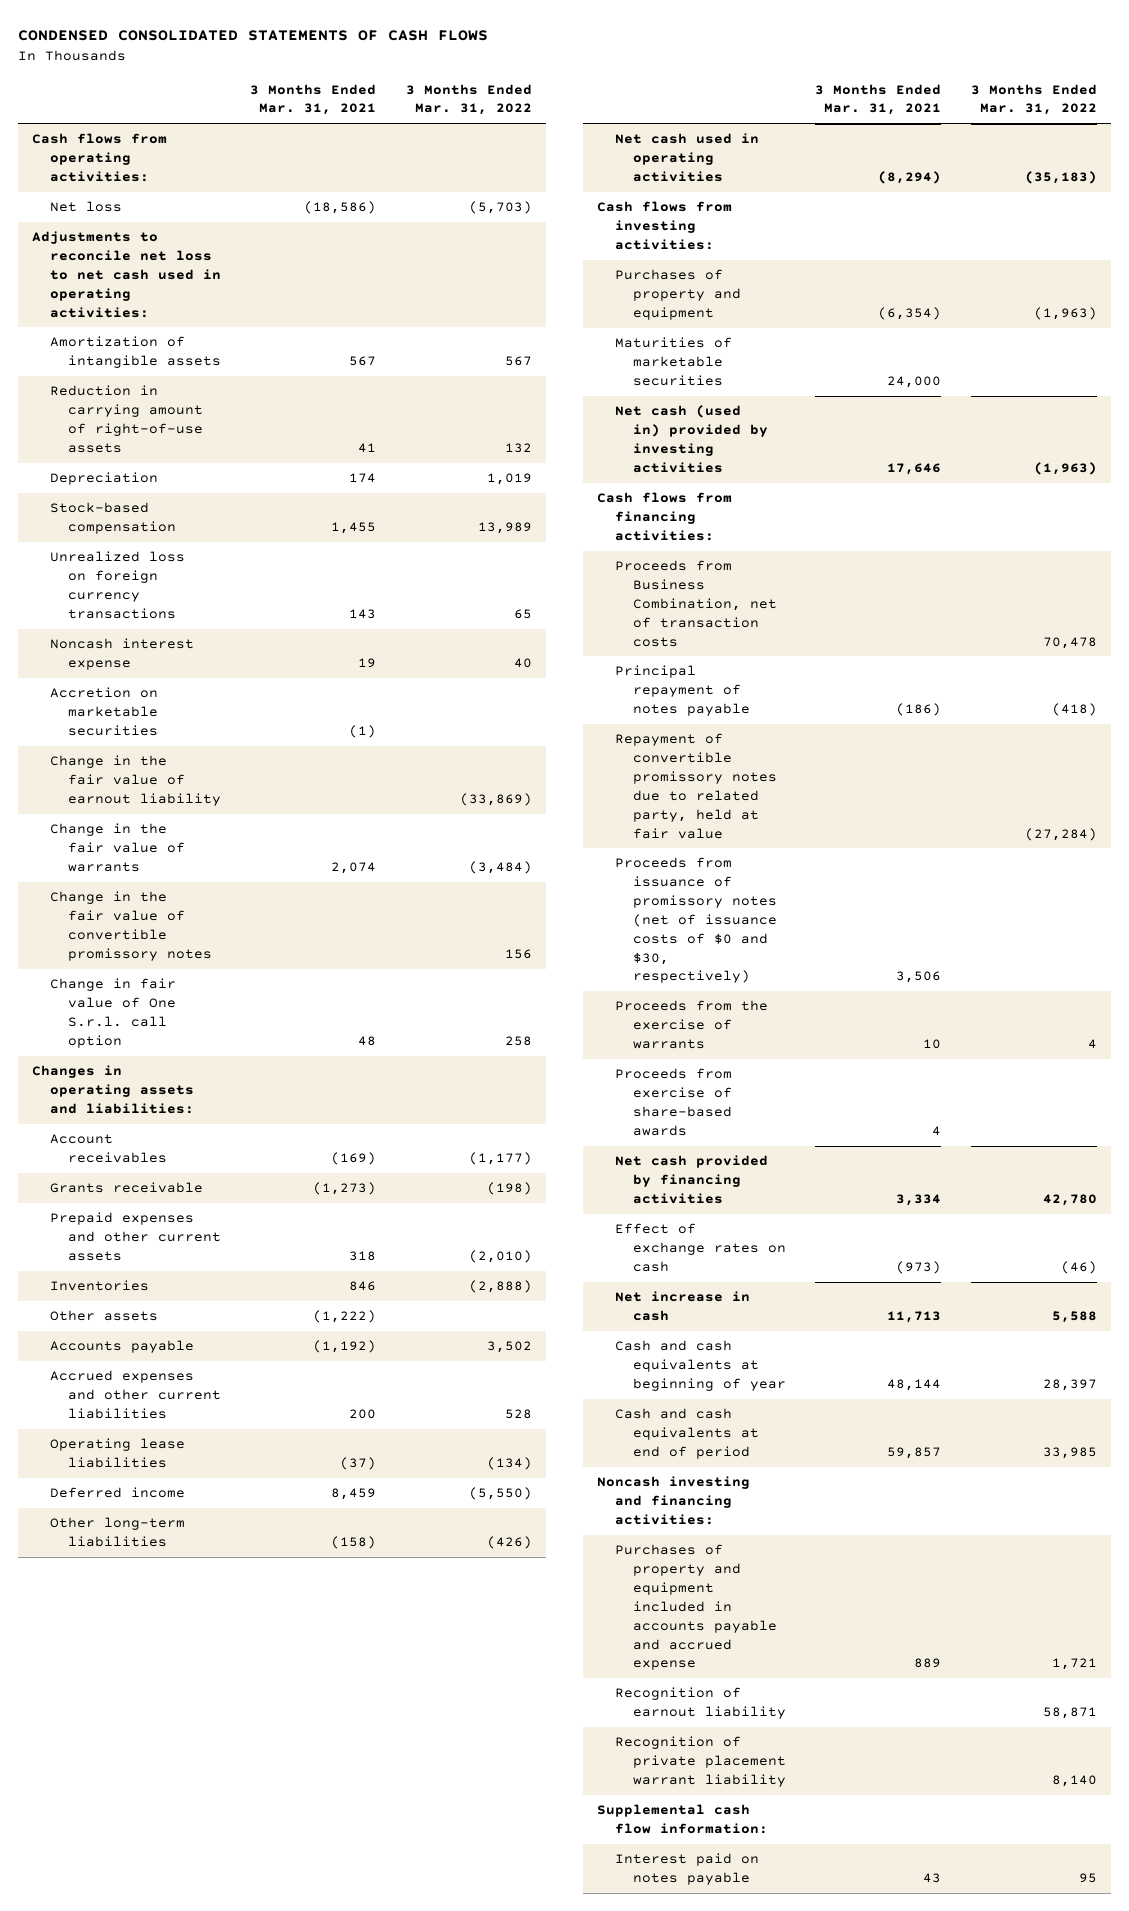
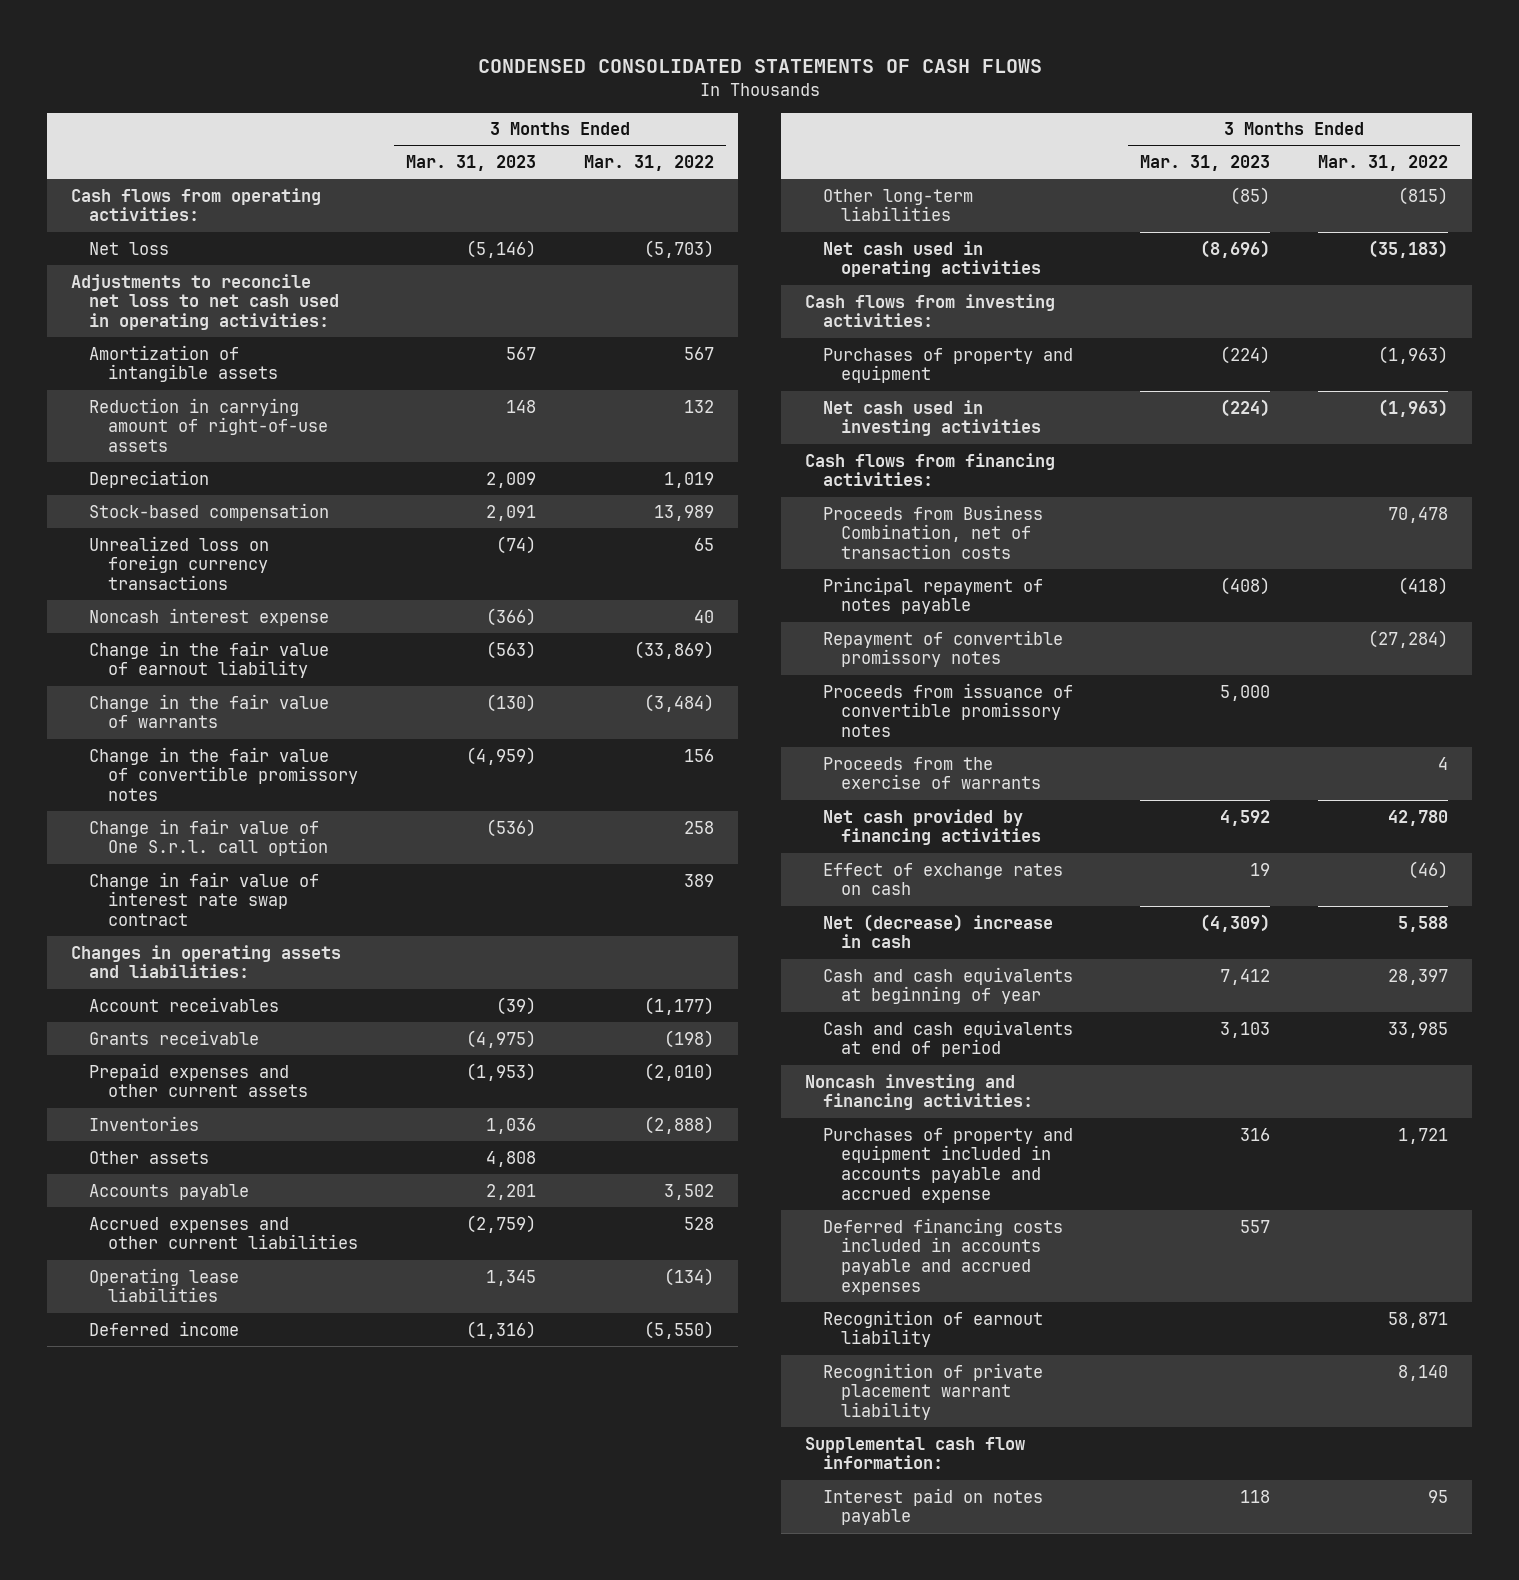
[250,83,377,116] 3 Months Ended Mar. 31, 2021 -> none
none -> [405,155,536,172] Mar. 31, 2023
[50,687,159,736] Accretion on marketable securities -> none
none -> [89,871,320,927] Change in fair value of interest rate swap contract
[486,1536,532,1550] (426) -> [1397,186,1448,205] (815)
[615,337,733,386] Maturities of marketable securities -> none
[615,405,769,473] Net cash (used in) provided by investing activities -> [823,399,1042,437] Net cash used in investing activities
[615,857,778,984] Proceeds from issuance of promissory notes (net of issuance costs of $0 and $30, respectively) -> none
[615,733,778,839] Repayment of convertible promissory notes due to related party, held at fair value -> [823,629,1064,668] Repayment of convertible promissory notes
none -> [823,682,1074,738] Proceeds from issuance of convertible promissory notes
[615,1068,733,1136] Proceeds from exercise of share-based awards -> none
[615,1291,751,1322] Net increase in cash -> [823,913,1054,949] Net (decrease) increase in cash
none -> [823,1217,1064,1296] Deferred financing costs included in accounts payable and accrued expenses

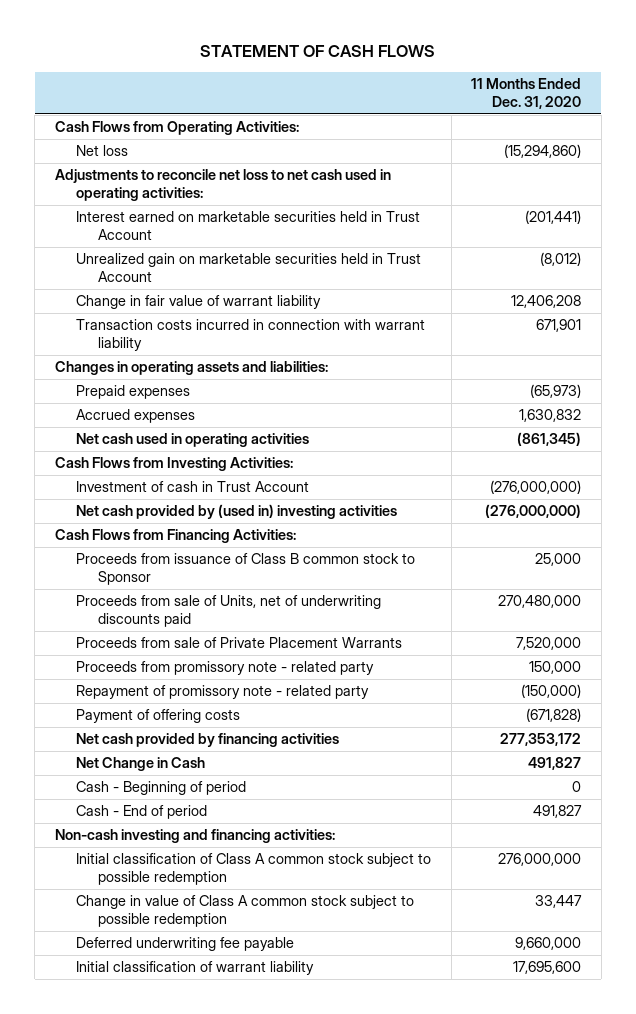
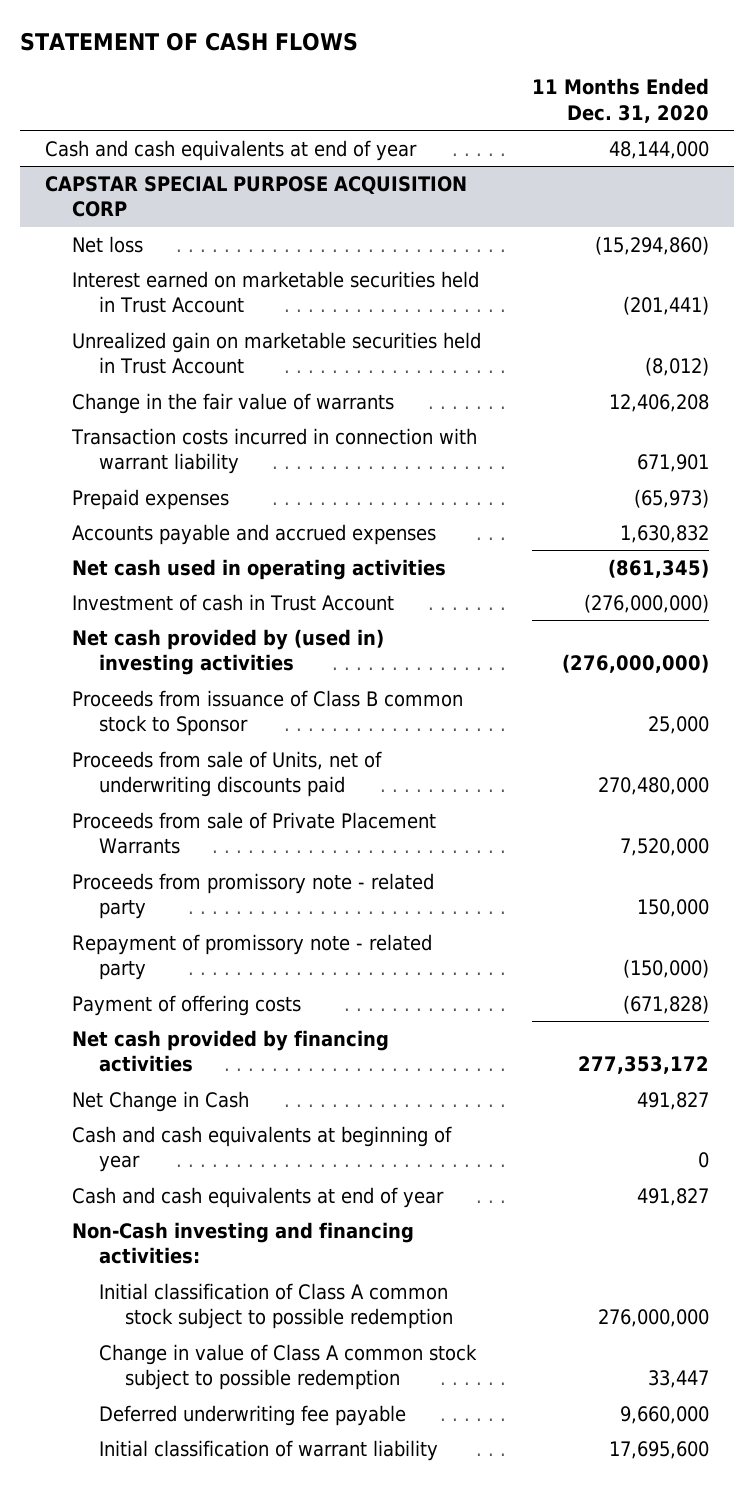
[54,121,299,136] Cash Flows from Operating Activities: -> none
none -> [45,139,418,161] Cash and cash equivalents at end of year
none -> [45,175,468,217] CAPSTAR SPECIAL PURPOSE ACQUISITION CORP
[54,169,391,202] Adjustments to reconcile net loss to net cash used in operating activities: -> none
[76,295,322,310] Change in fair value of warrant liability -> [71,392,394,414] Change in the fair value of warrants
[54,361,328,376] Changes in operating assets and liabilities: -> none
[76,409,196,424] Accrued expenses -> [71,523,436,545] Accounts payable and accrued expenses
[54,457,293,472] Cash Flows from Investing Activities: -> none
[54,529,296,544] Cash Flows from Financing Activities: -> none
[76,781,247,796] Cash - Beginning of period -> [71,1125,452,1172] Cash and cash equivalents at beginning of year
[76,805,208,820] Cash - End of period -> [71,1186,444,1208] Cash and cash equivalents at end of year
[54,829,335,844] Non-cash investing and financing activities: -> [71,1221,414,1264] Non-Cash investing and financing activities:

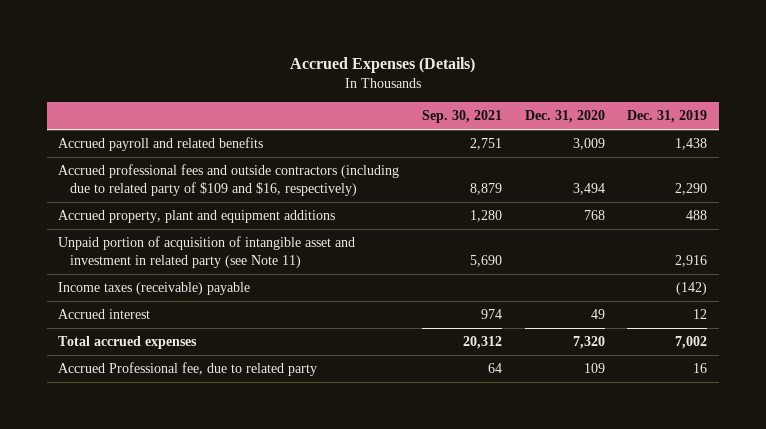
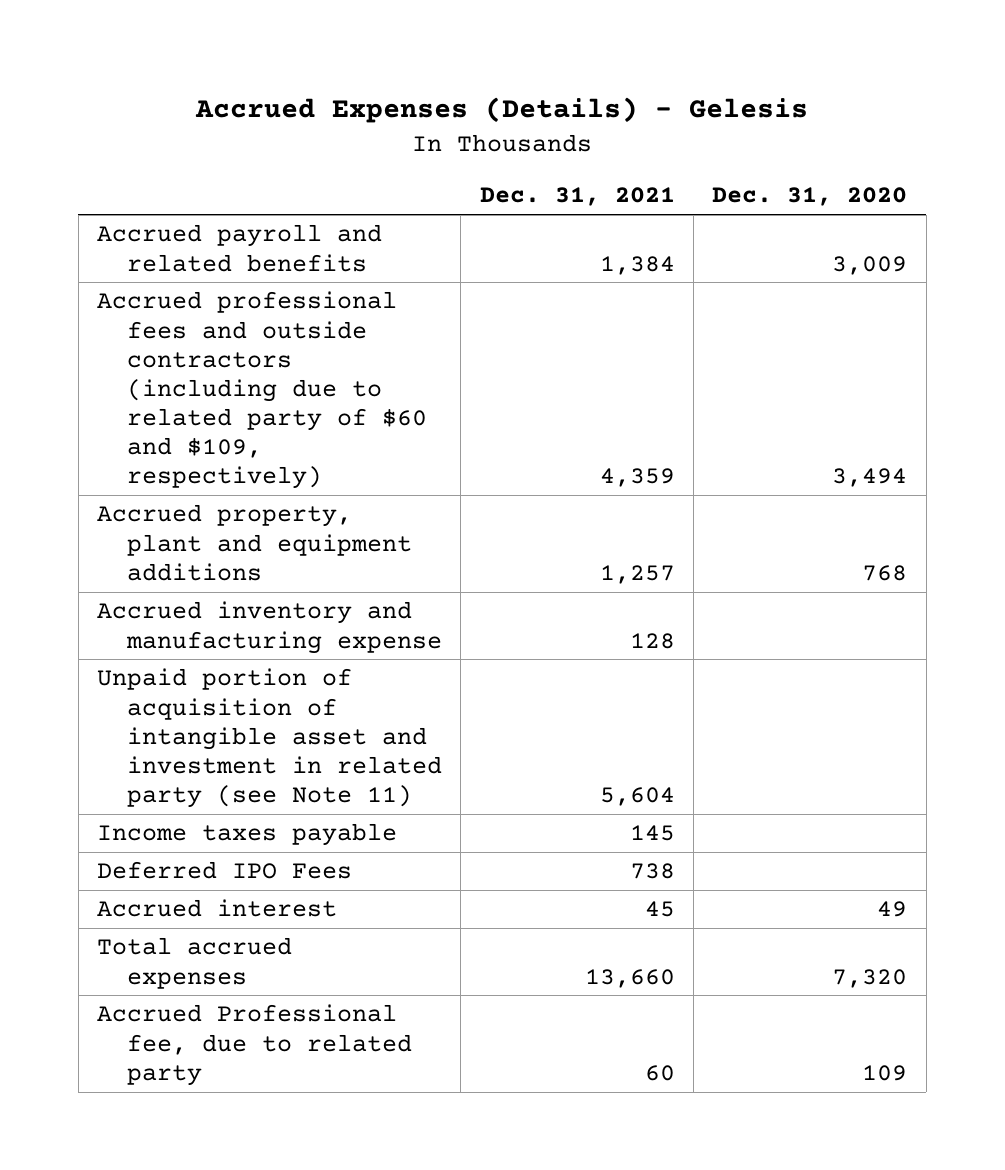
[289,56,475,73] Accrued Expenses (Details) -> [195,97,809,124] Accrued Expenses (Details) - Gelesis
[422,110,503,124] Sep. 30, 2021 -> none
[627,110,708,124] Dec. 31, 2019 -> none
none -> [479,187,675,207] Dec. 31, 2021
[58,164,400,196] Accrued professional fees and outside contractors (including due to related party of $109 and $16, respectively) -> [97,291,428,490] Accrued professional fees and outside contractors (including due to related party of $60 and $109, respectively)
none -> [97,601,443,654] Accrued inventory and manufacturing expense
[58,282,251,296] Income taxes (receivable) payable -> [97,823,398,847] Income taxes payable
none -> [97,861,353,880] Deferred IPO Fees

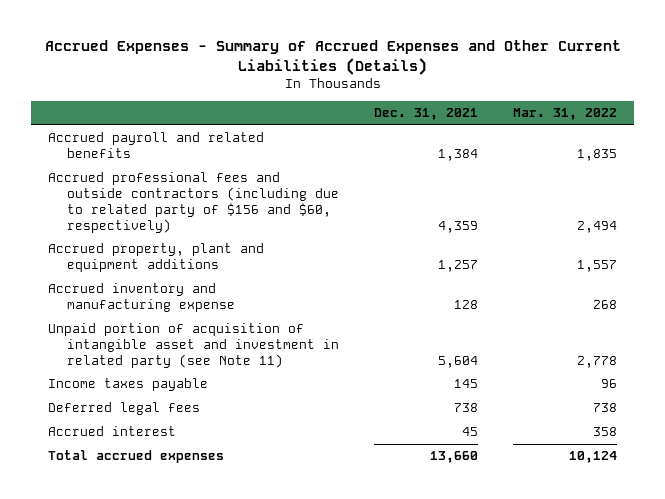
[195,97,809,124] Accrued Expenses (Details) - Gelesis -> [44,39,621,75] Accrued Expenses - Summary of Accrued Expenses and Other Current Liabilities (Details)
[712,187,908,207] Dec. 31, 2020 -> none
none -> [512,108,617,121] Mar. 31, 2022
[97,291,428,490] Accrued professional fees and outside contractors (including due to related party of $60 and $109, respectively) -> [48,172,340,233] Accrued professional fees and outside contractors (including due to related party of $156 and $60, respectively)
[97,861,353,880] Deferred IPO Fees -> [48,402,201,416] Deferred legal fees
[97,1004,413,1086] Accrued Professional fee, due to related party -> none

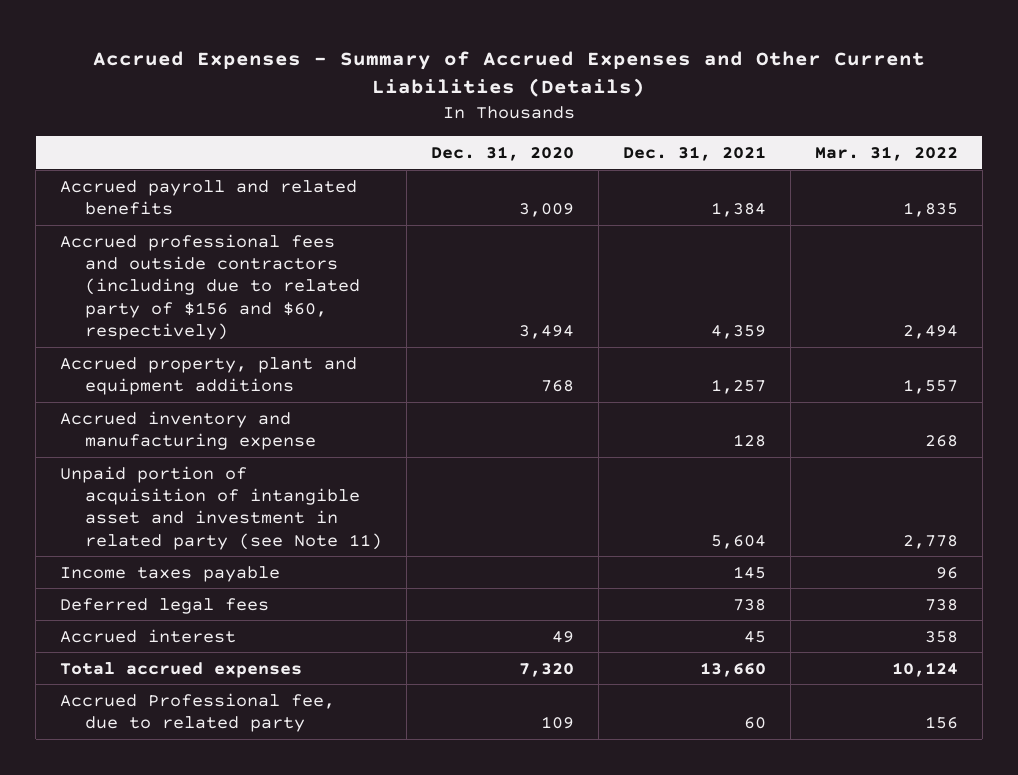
none -> [431,146,575,162] Dec. 31, 2020
none -> [60,692,336,732] Accrued Professional fee, due to related party

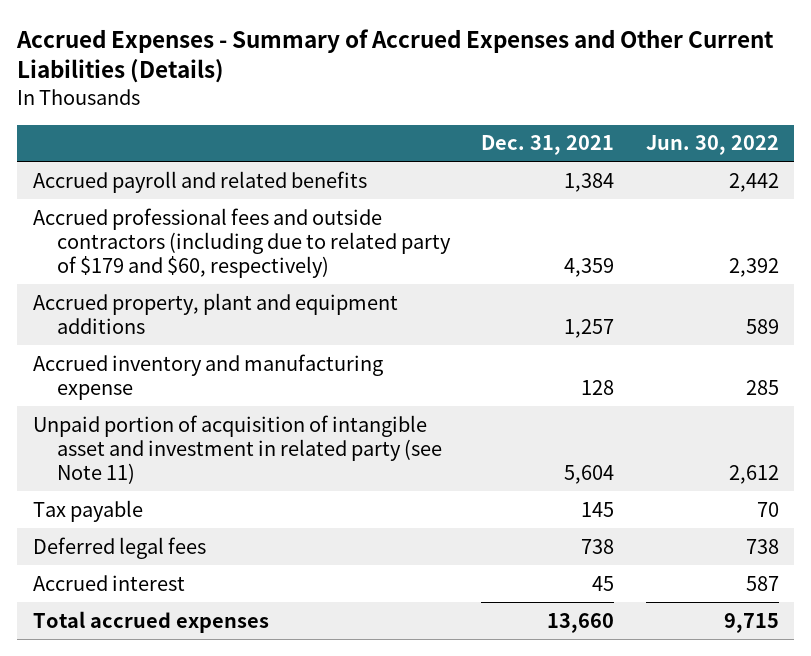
[431,146,575,162] Dec. 31, 2020 -> none
[814,146,958,162] Mar. 31, 2022 -> none
none -> [645,135,779,156] Jun. 30, 2022
[60,233,361,341] Accrued professional fees and outside contractors (including due to related party of $156 and $60, respectively) -> [32,207,451,278] Accrued professional fees and outside contractors (including due to related party of $179 and $60, respectively)
[60,565,281,582] Income taxes payable -> [32,499,143,522] Tax payable
[60,692,336,732] Accrued Professional fee, due to related party -> none

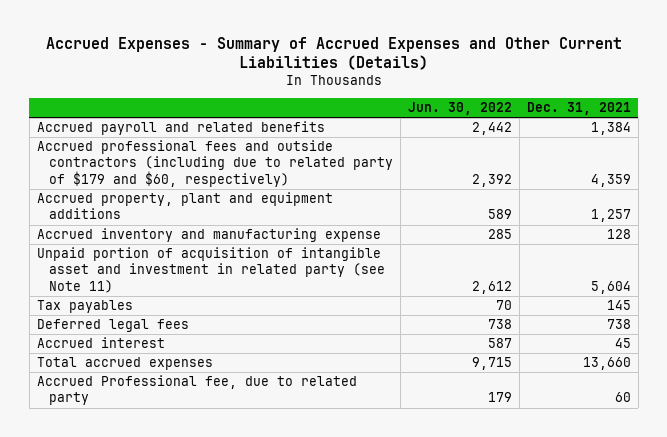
[32,499,143,522] Tax payable -> [36,300,133,314] Tax payables
none -> [36,375,357,406] Accrued Professional fee, due to related party

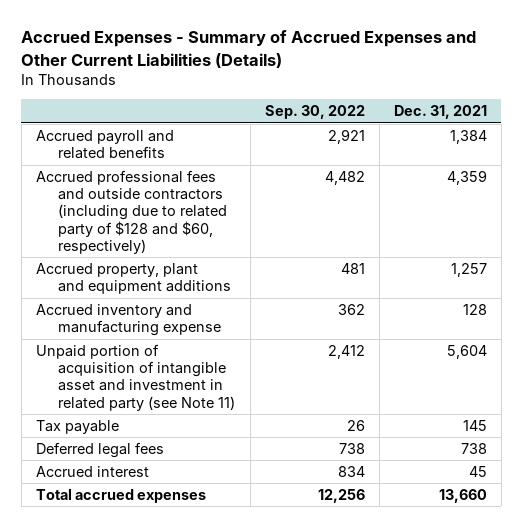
[407,102,512,116] Jun. 30, 2022 -> none
none -> [264,105,365,120] Sep. 30, 2022
[36,140,393,187] Accrued professional fees and outside contractors (including due to related party of $179 and $60, respectively) -> [35,169,228,254] Accrued professional fees and outside contractors (including due to related party of $128 and $60, respectively)
[36,300,133,314] Tax payables -> [35,419,119,434] Tax payable
[36,375,357,406] Accrued Professional fee, due to related party -> none

